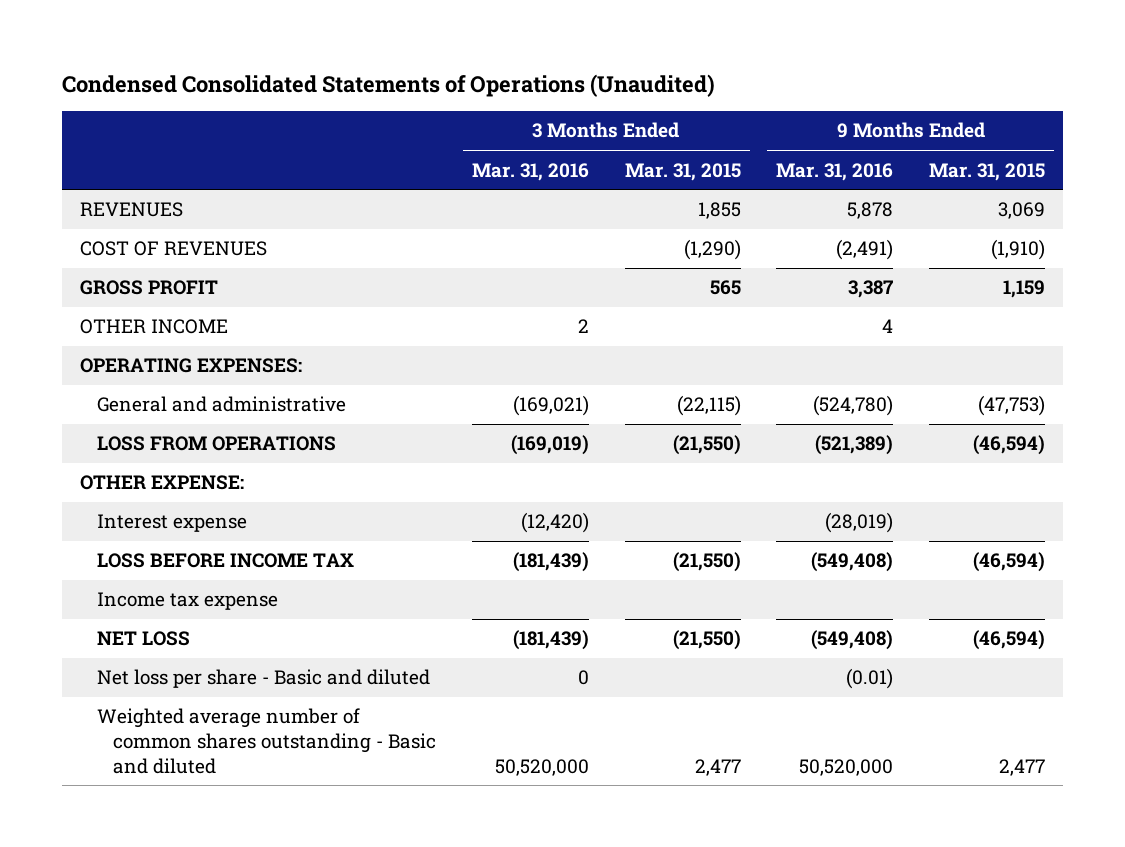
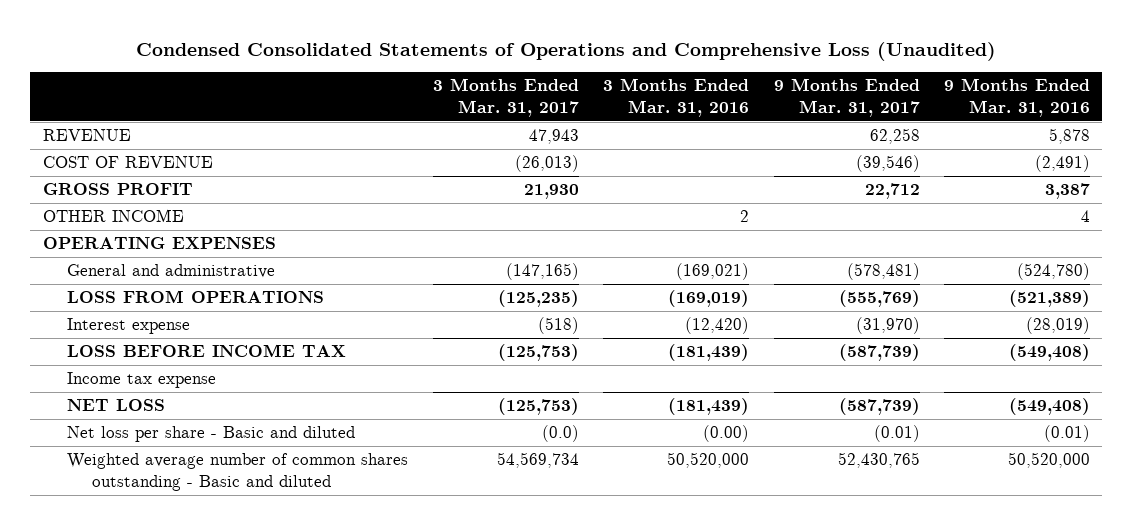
[62,73,716,97] Condensed Consolidated Statements of Operations (Unaudited) -> [136,41,997,61] Condensed Consolidated Statements of Operations and Comprehensive Loss (Unaudited)
[624,162,741,181] Mar. 31, 2015 -> none
[929,162,1046,181] Mar. 31, 2015 -> none
none -> [432,78,579,117] 3 Months Ended Mar. 31, 2017
none -> [773,78,920,117] 9 Months Ended Mar. 31, 2017
[80,202,184,218] REVENUES -> [42,129,131,142] REVENUE
[80,241,268,257] COST OF REVENUES -> [42,156,213,169] COST OF REVENUE
[80,358,303,374] OPERATING EXPENSES: -> [42,237,276,250] OPERATING EXPENSES
[80,475,245,491] OTHER EXPENSE: -> none
[577,670,589,686] 0 -> [703,425,750,443] (0.00)

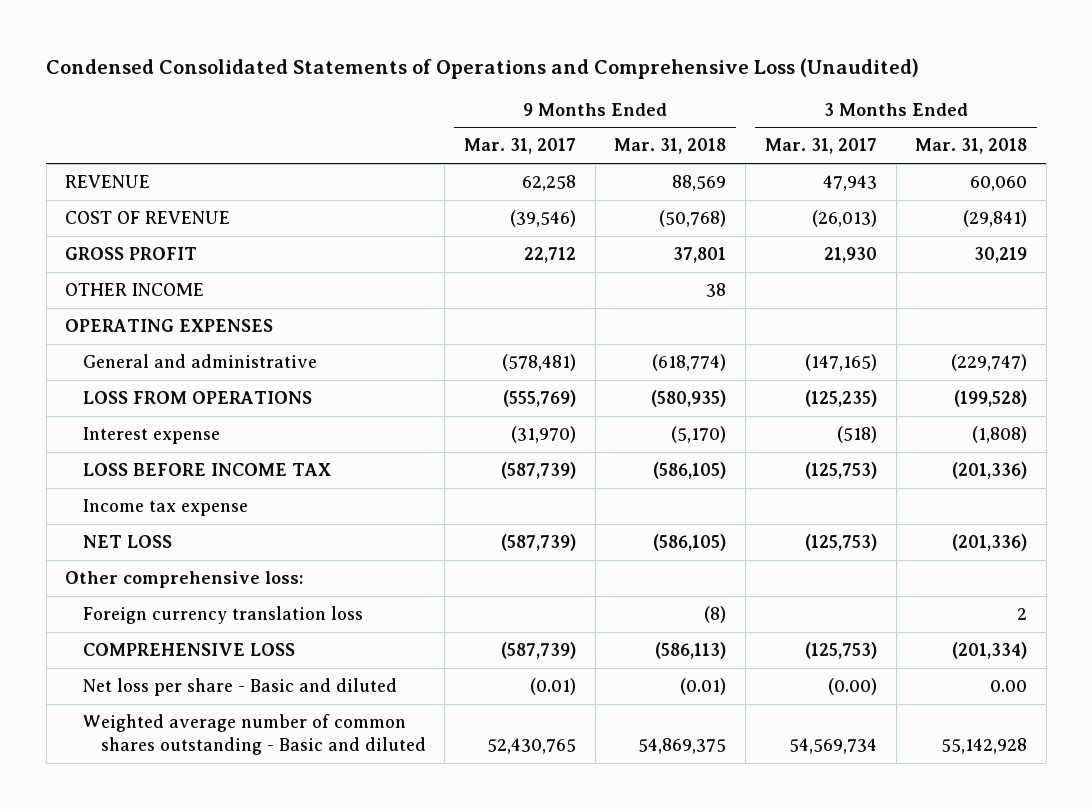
[603,78,750,117] 3 Months Ended Mar. 31, 2016 -> none
[943,78,1090,117] 9 Months Ended Mar. 31, 2016 -> none
none -> [614,138,727,155] Mar. 31, 2018
none -> [915,138,1028,155] Mar. 31, 2018
none -> [65,571,304,589] Other comprehensive loss:
none -> [82,606,363,625] Foreign currency translation loss
none -> [82,643,295,657] COMPREHENSIVE LOSS
[541,425,579,443] (0.0) -> [827,678,877,696] (0.00)

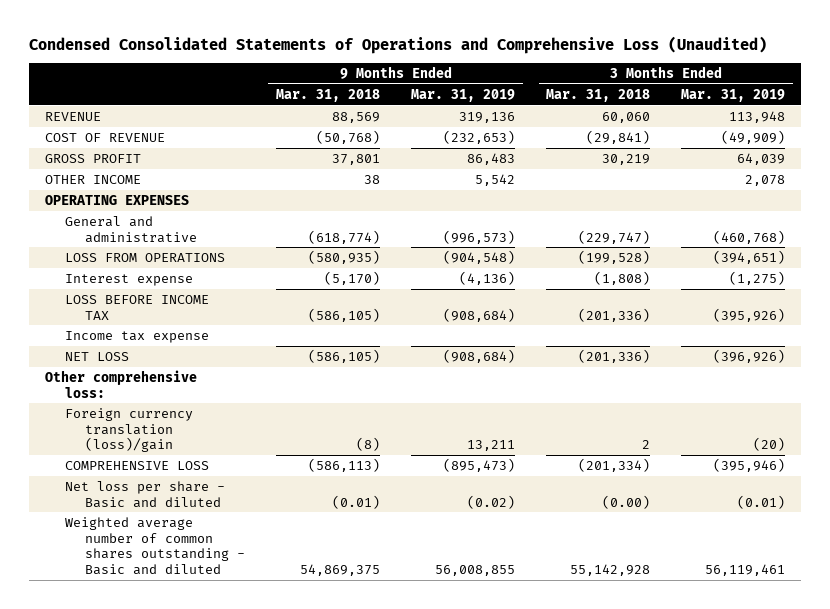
[464,138,577,155] Mar. 31, 2017 -> none
[764,138,877,155] Mar. 31, 2017 -> none
none -> [411,88,516,102] Mar. 31, 2019
none -> [681,88,786,102] Mar. 31, 2019
[82,606,363,625] Foreign currency translation loss -> [65,407,194,453] Foreign currency translation (loss)/gain
[990,680,1028,693] 0.00 -> [602,494,651,509] (0.00)

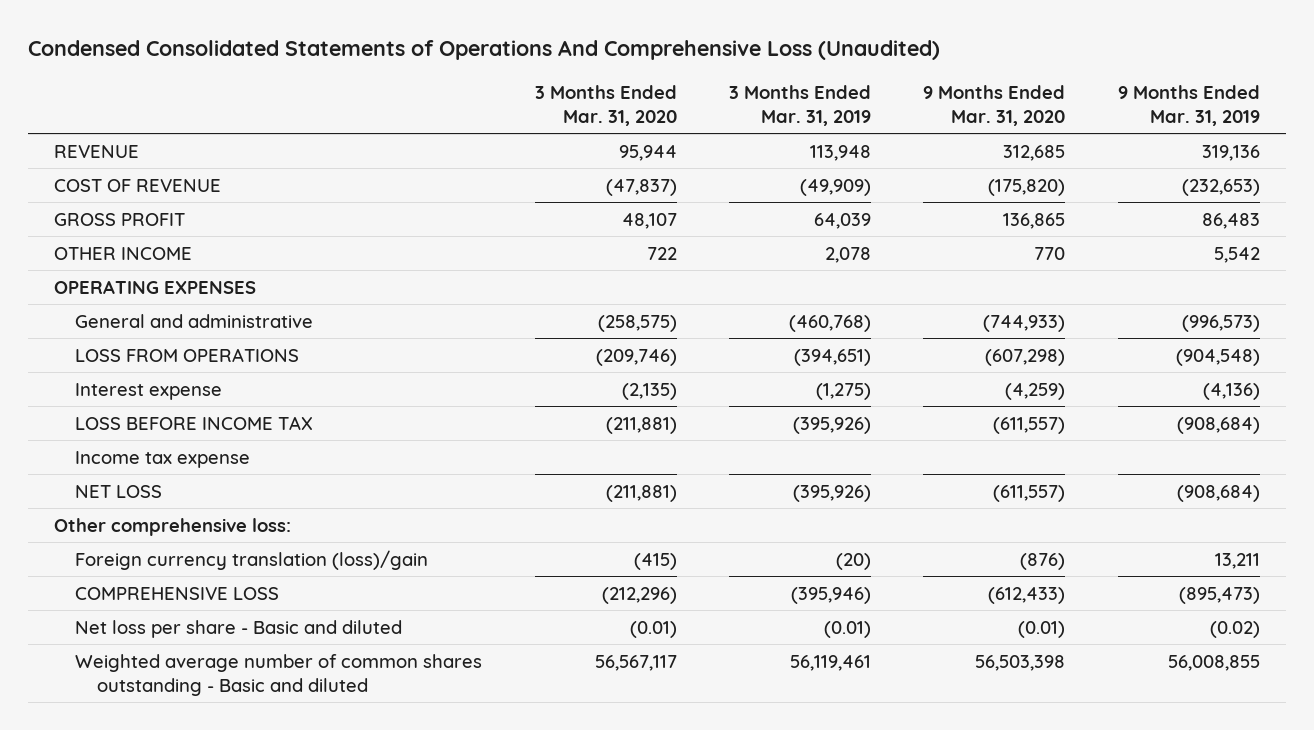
[29,36,768,55] Condensed Consolidated Statements of Operations and Comprehensive Loss (Unaudited) -> [27,40,940,61] Condensed Consolidated Statements of Operations And Comprehensive Loss (Unaudited)
[276,88,381,102] Mar. 31, 2018 -> none
[546,88,651,102] Mar. 31, 2018 -> none
none -> [534,84,677,126] 3 Months Ended Mar. 31, 2020
none -> [923,84,1066,126] 9 Months Ended Mar. 31, 2020
[713,348,786,363] (396,926) -> [793,484,872,502] (395,926)

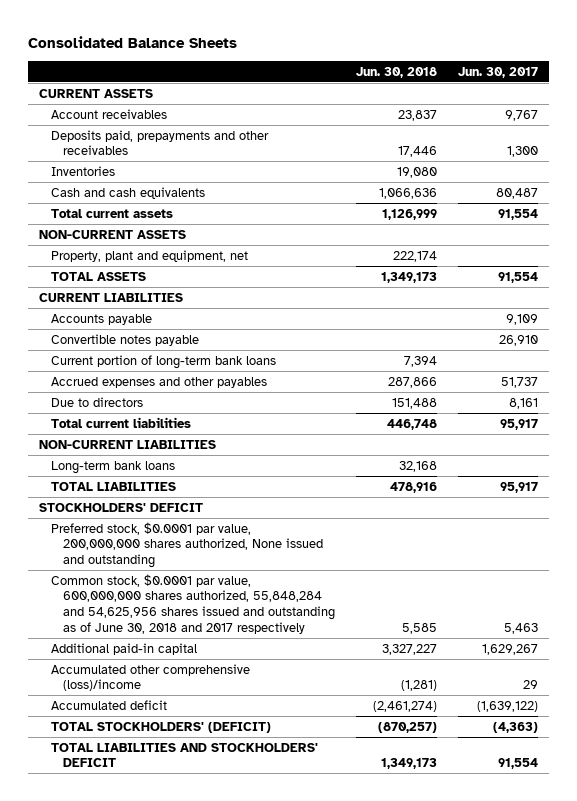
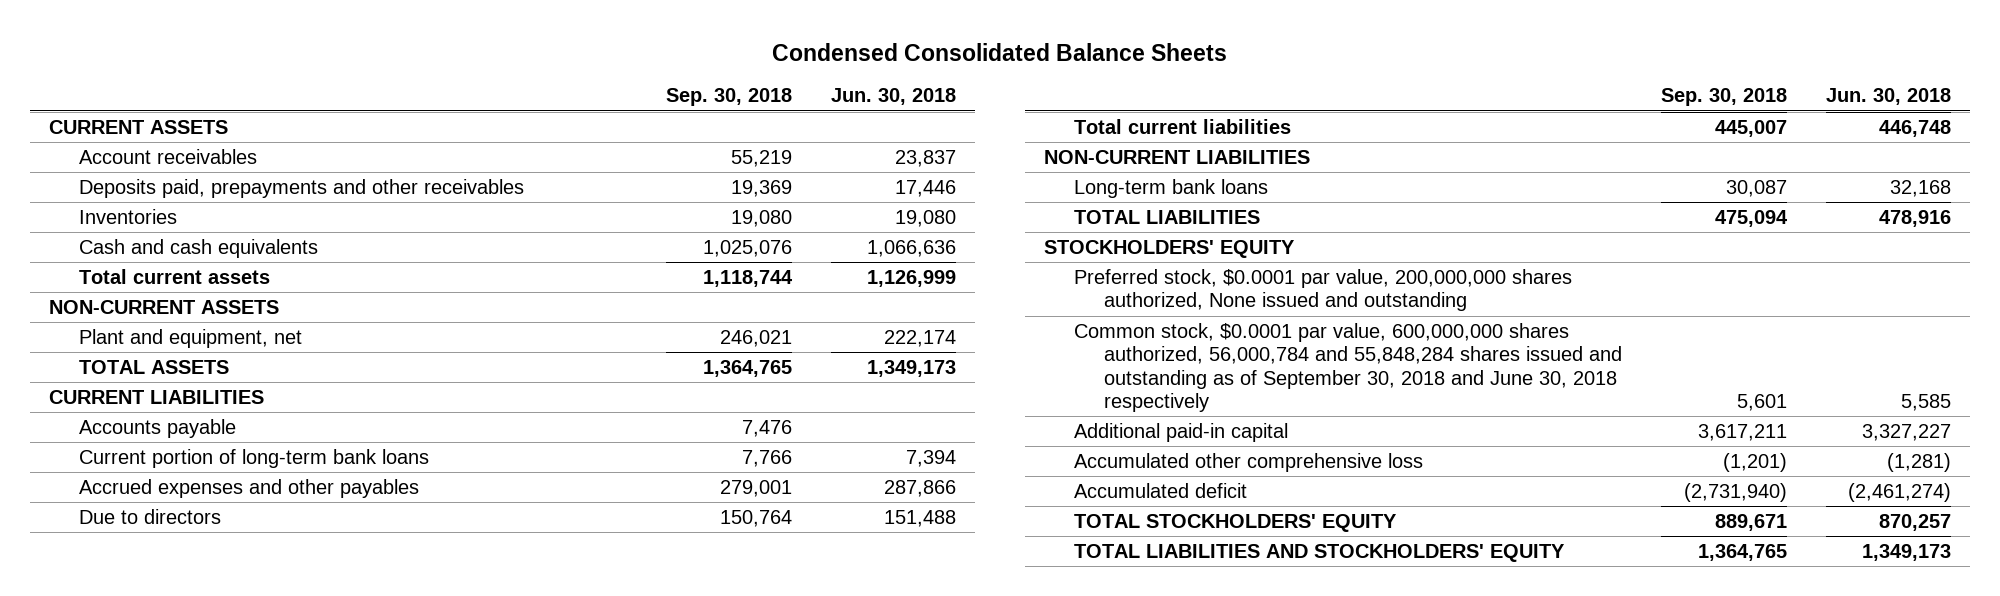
[28,36,238,49] Consolidated Balance Sheets -> [772,42,1228,61] Condensed Consolidated Balance Sheets
[458,66,539,78] Jun. 30, 2017 -> none
none -> [666,88,793,107] Sep. 30, 2018
[50,249,248,262] Property, plant and equipment, net -> [79,328,303,348] Plant and equipment, net
[50,333,199,346] Convertible notes payable -> none
[38,502,203,512] STOCKHOLDERS' DEFICIT -> [1044,239,1296,258] STOCKHOLDERS' EQUITY
[50,573,336,634] Common stock, $0.0001 par value, 600,000,000 shares authorized, 55,848,284 and 54,625,956 shares issued and outstanding as of June 30, 2018 and 2017 respectively -> [1074,322,1623,412] Common stock, $0.0001 par value, 600,000,000 shares authorized, 56,000,784 and 55,848,284 shares issued and outstanding as of September 30, 2018 and June 30, 2018 respectively
[50,663,250,692] Accumulated other comprehensive (loss)/income -> [1074,452,1424,472] Accumulated other comprehensive loss
[50,721,271,733] TOTAL STOCKHOLDERS' (DEFICIT) -> [1074,513,1398,532] TOTAL STOCKHOLDERS' EQUITY
[378,721,438,733] (870,257) -> [1878,513,1951,531] 870,257
[50,742,318,768] TOTAL LIABILITIES AND STOCKHOLDERS' DEFICIT -> [1074,543,1566,562] TOTAL LIABILITIES AND STOCKHOLDERS' EQUITY

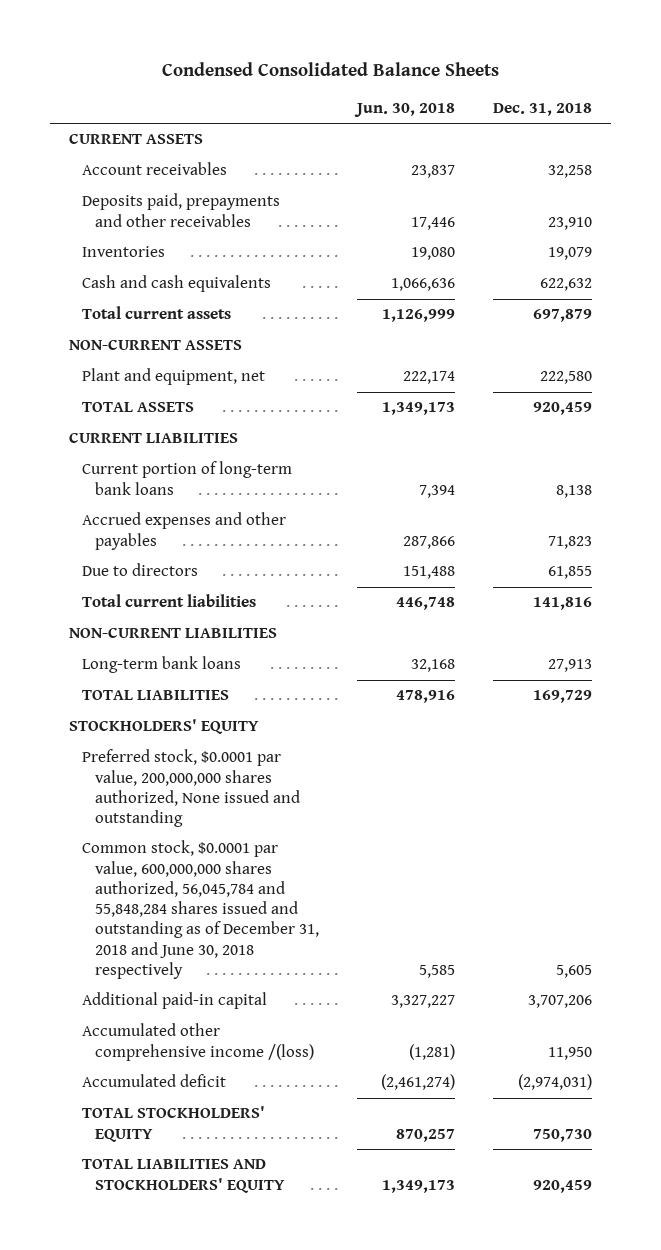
[666,88,793,107] Sep. 30, 2018 -> none
none -> [492,103,592,117] Dec. 31, 2018
[79,418,237,438] Accounts payable -> none
[1074,322,1623,412] Common stock, $0.0001 par value, 600,000,000 shares authorized, 56,000,784 and 55,848,284 shares issued and outstanding as of September 30, 2018 and June 30, 2018 respectively -> [82,840,319,979] Common stock, $0.0001 par value, 600,000,000 shares authorized, 56,045,784 and 55,848,284 shares issued and outstanding as of December 31, 2018 and June 30, 2018 respectively
[1074,452,1424,472] Accumulated other comprehensive loss -> [82,1023,314,1061] Accumulated other comprehensive income /(loss)

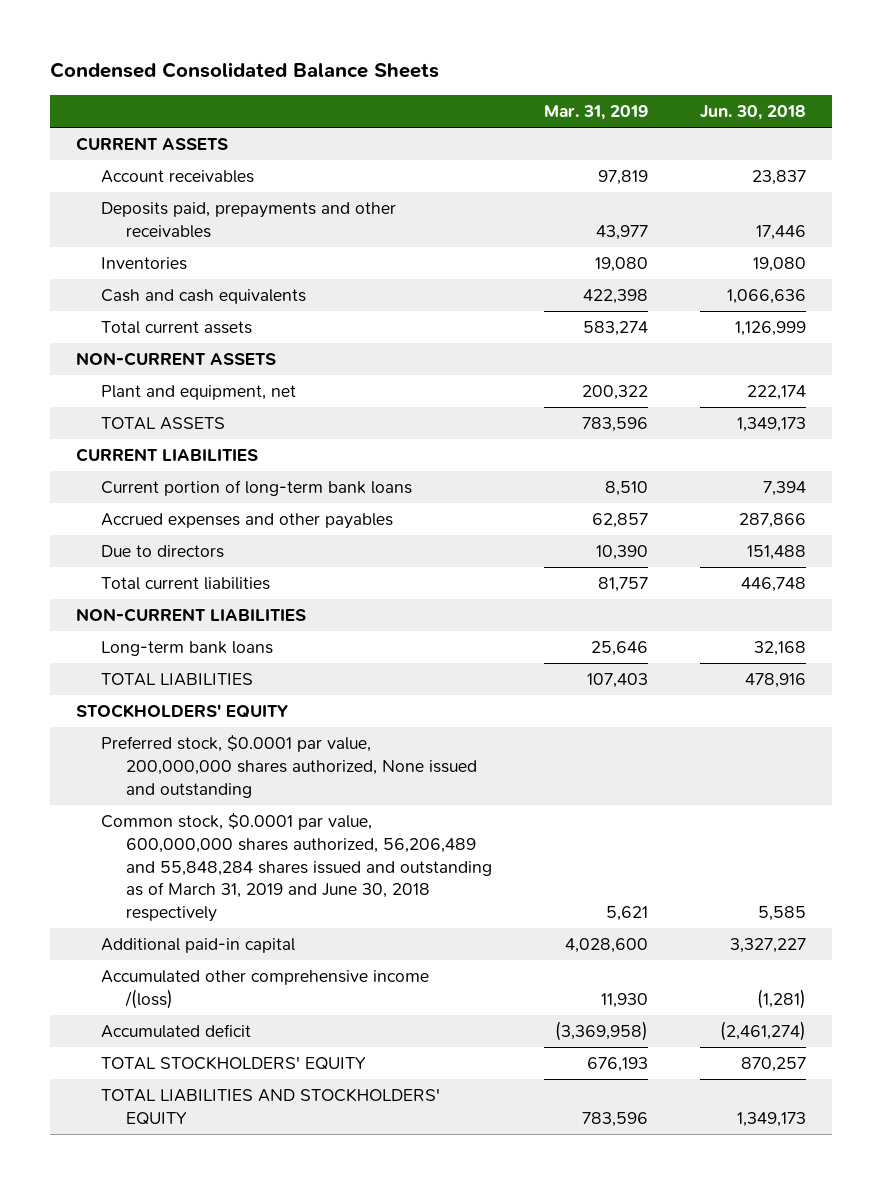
[492,103,592,117] Dec. 31, 2018 -> none
none -> [544,105,649,121] Mar. 31, 2019
[82,840,319,979] Common stock, $0.0001 par value, 600,000,000 shares authorized, 56,045,784 and 55,848,284 shares issued and outstanding as of December 31, 2018 and June 30, 2018 respectively -> [100,813,492,922] Common stock, $0.0001 par value, 600,000,000 shares authorized, 56,206,489 and 55,848,284 shares issued and outstanding as of March 31, 2019 and June 30, 2018 respectively

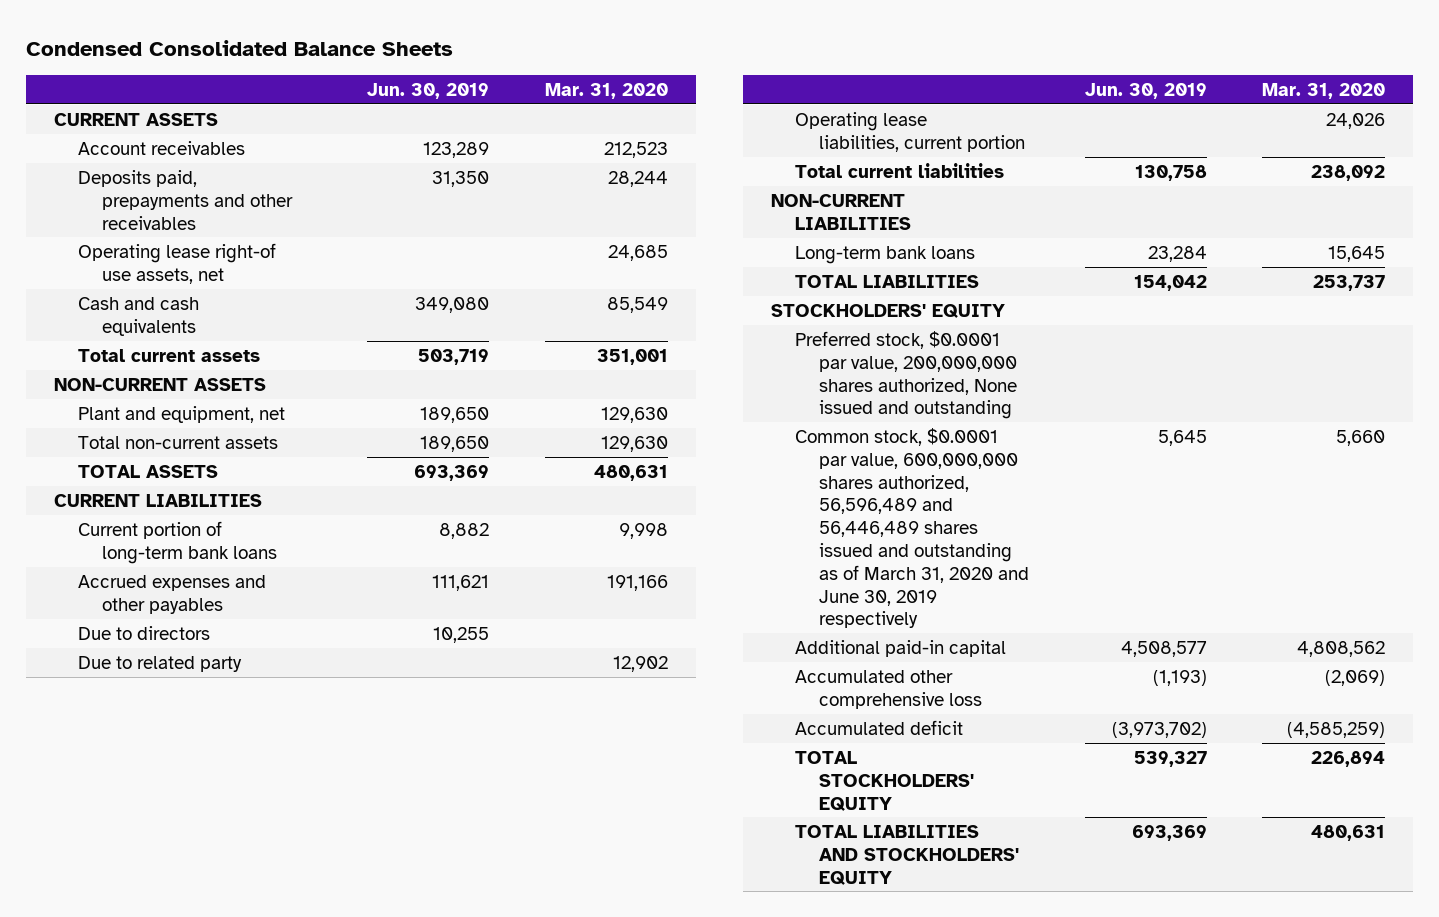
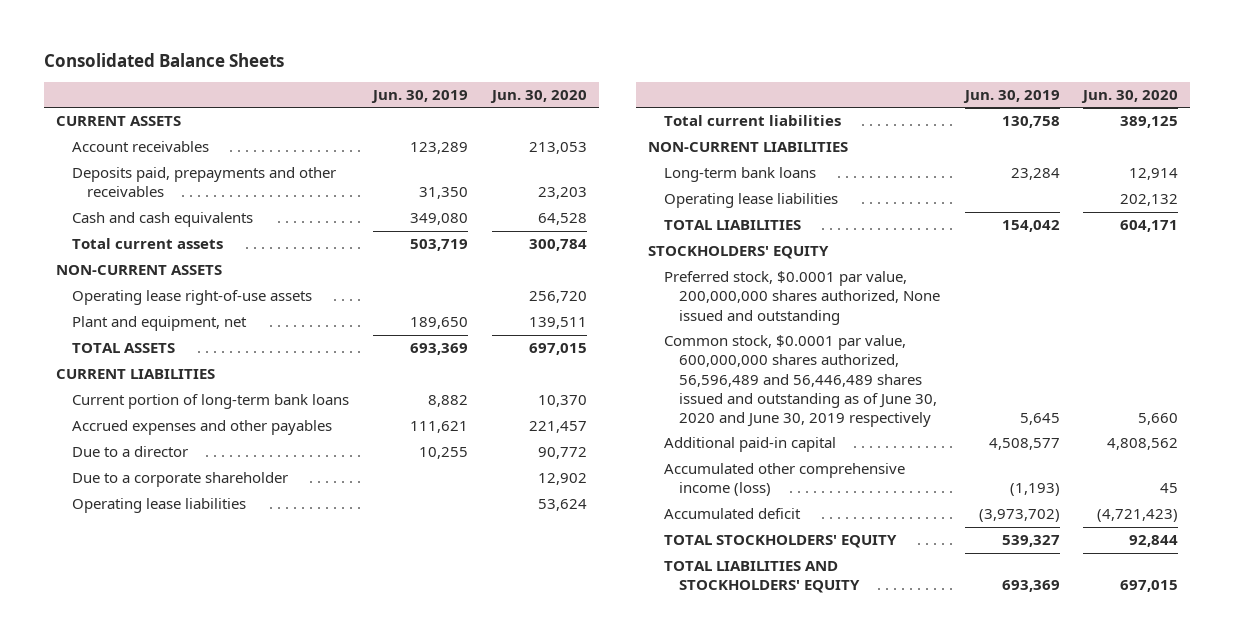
[26,39,454,56] Condensed Consolidated Balance Sheets -> [43,52,284,67] Consolidated Balance Sheets
[544,82,668,99] Mar. 31, 2020 -> none
none -> [489,89,587,103] Jun. 30, 2020
[77,242,276,284] Operating lease right-of use assets, net -> none
none -> [71,290,312,306] Operating lease right-of-use assets
[77,435,278,449] Total non-current assets -> none
[77,655,242,672] Due to related party -> none
[77,625,210,640] Due to directors -> [71,446,188,458] Due to a director
none -> [71,472,288,488] Due to a corporate shareholder
[795,111,1026,152] Operating lease liabilities, current portion -> [71,498,246,514] Operating lease liabilities
none -> [663,193,838,209] Operating lease liabilities
[795,427,1030,629] Common stock, $0.0001 par value, 600,000,000 shares authorized, 56,596,489 and 56,446,489 shares issued and outstanding as of March 31, 2020 and June 30, 2019 respectively -> [663,335,938,427] Common stock, $0.0001 par value, 600,000,000 shares authorized, 56,596,489 and 56,446,489 shares issued and outstanding as of June 30, 2020 and June 30, 2019 respectively
[795,669,983,709] Accumulated other comprehensive loss -> [663,463,905,497] Accumulated other comprehensive income (loss)

